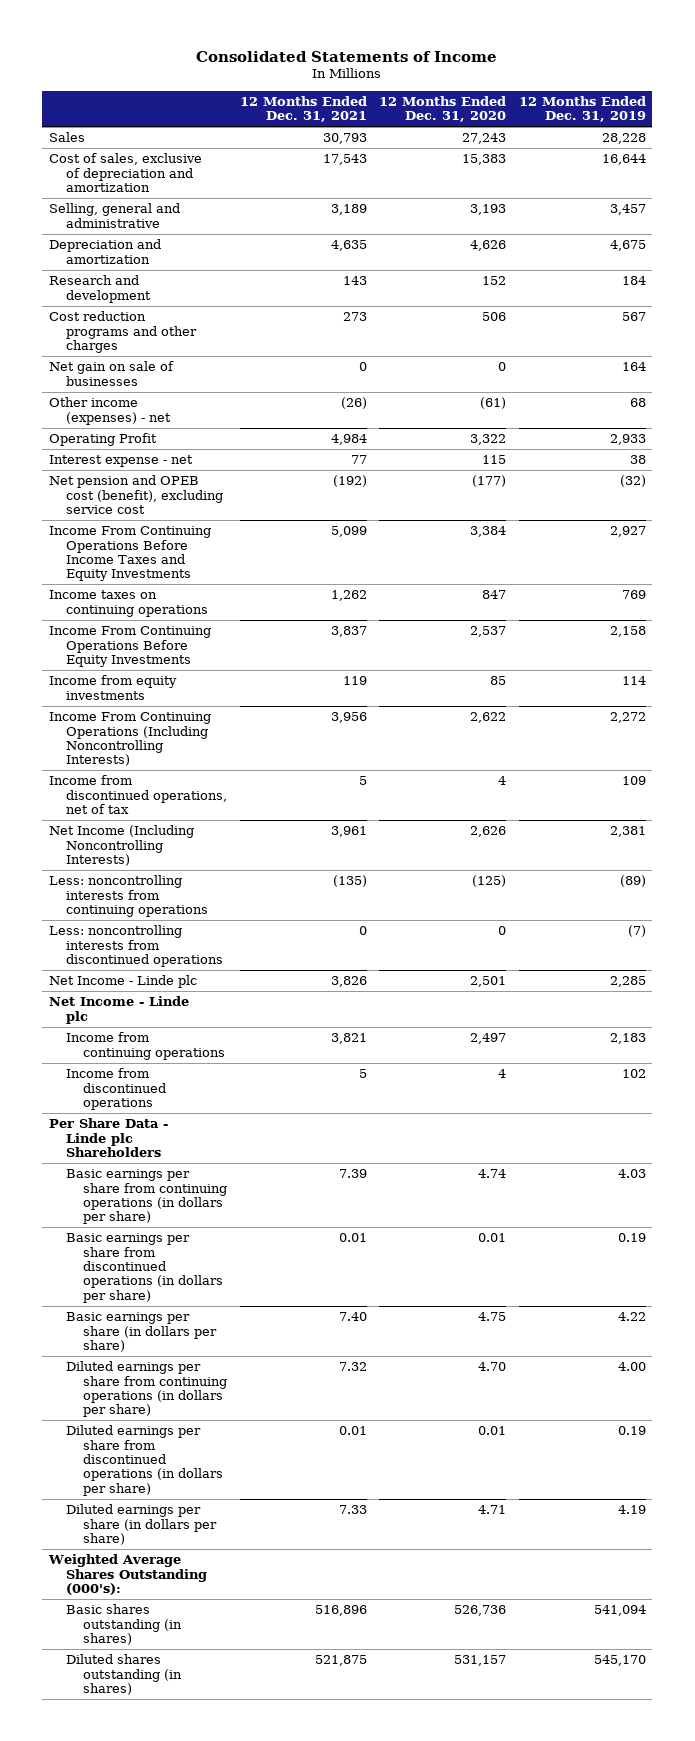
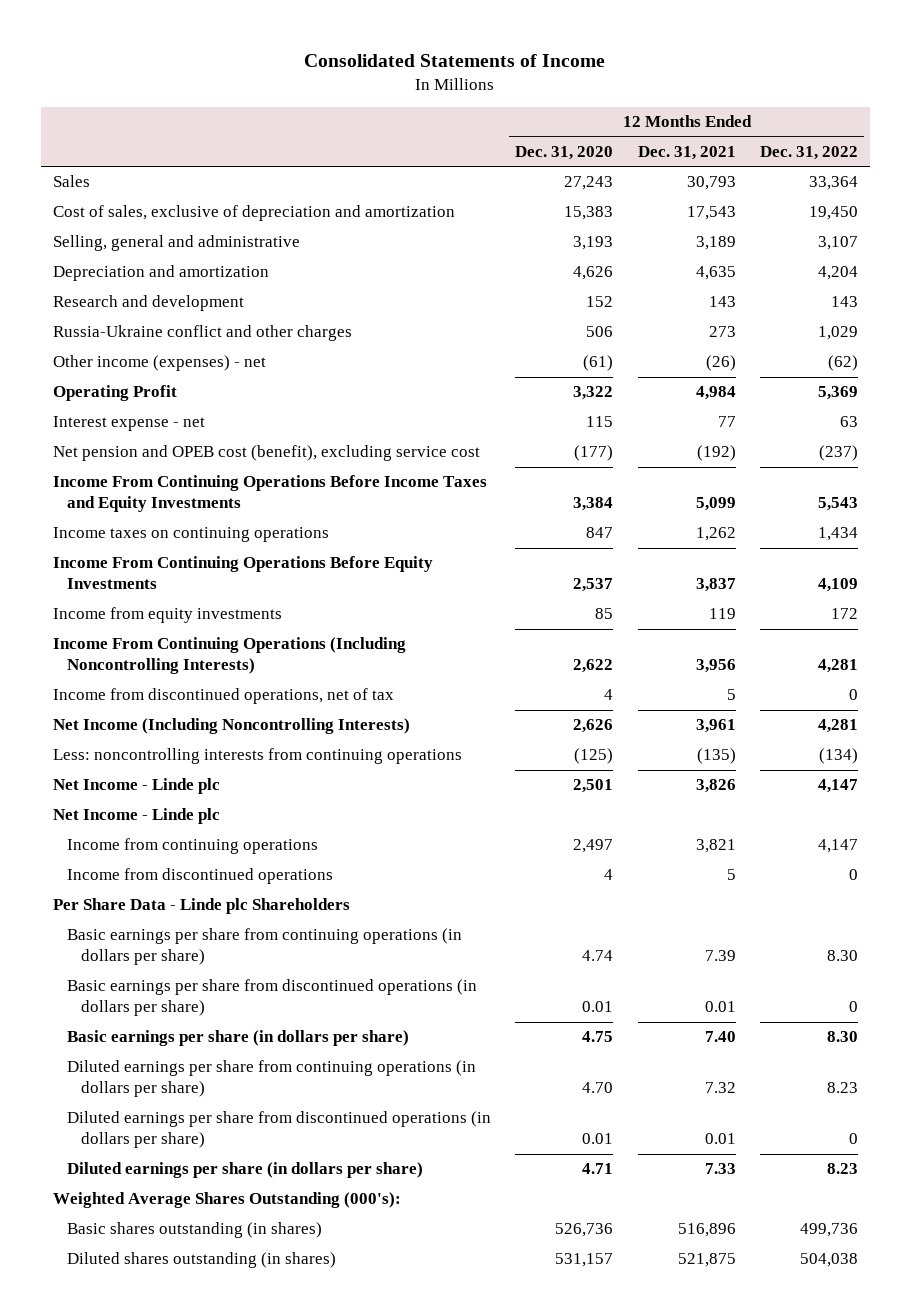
[519,95,647,123] 12 Months Ended Dec. 31, 2019 -> none
none -> [759,145,858,160] Dec. 31, 2022
[48,361,174,386] Net gain on sale of businesses -> none
[48,311,197,353] Cost reduction programs and other charges -> [52,325,352,342] Russia-Ukraine conflict and other charges
[48,925,223,967] Less: noncontrolling interests from discontinued operations -> none

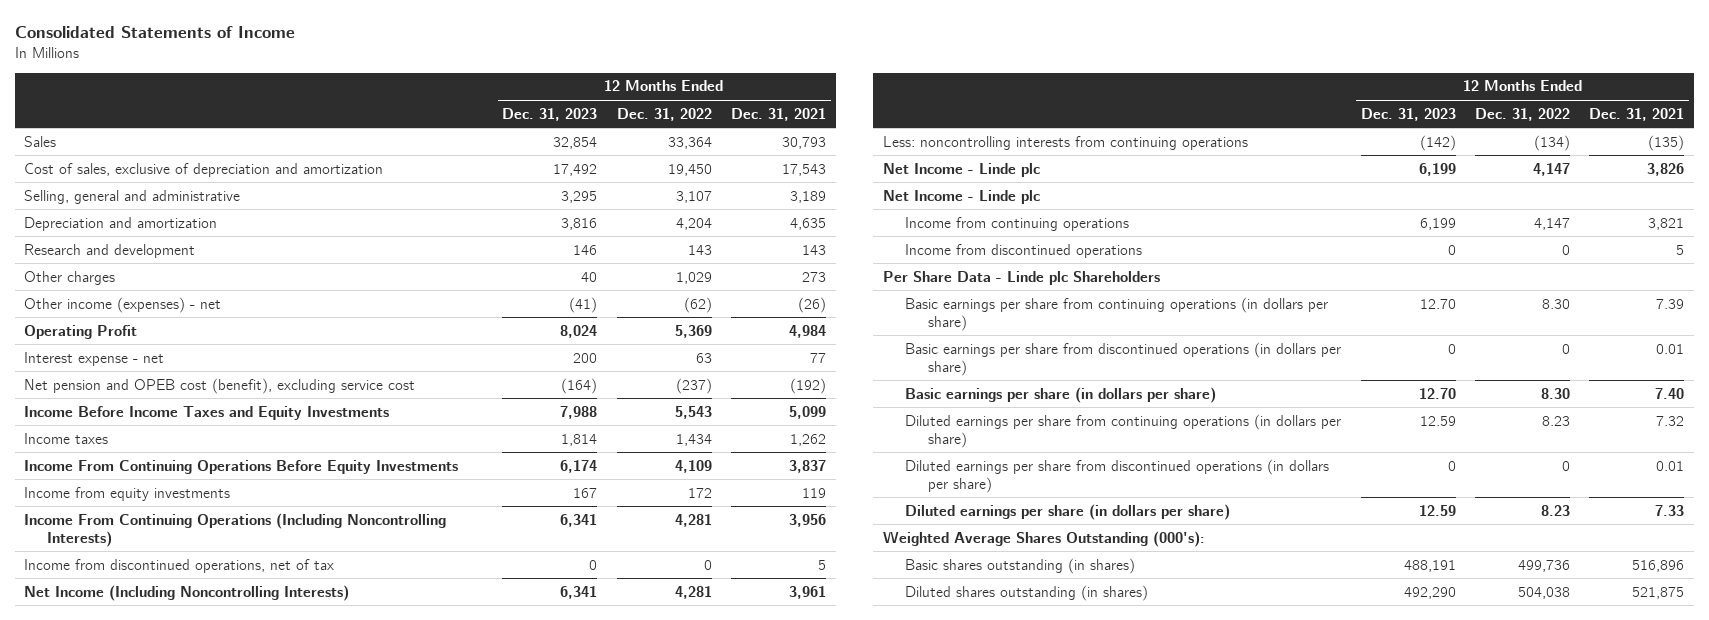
[515,145,614,160] Dec. 31, 2020 -> none
none -> [502,107,598,121] Dec. 31, 2023
[52,325,352,342] Russia-Ukraine conflict and other charges -> [24,270,116,285] Other charges
[52,475,487,513] Income From Continuing Operations Before Income Taxes and Equity Investments -> [24,405,390,420] Income Before Income Taxes and Equity Investments
[52,527,329,543] Income taxes on continuing operations -> [24,432,109,444] Income taxes

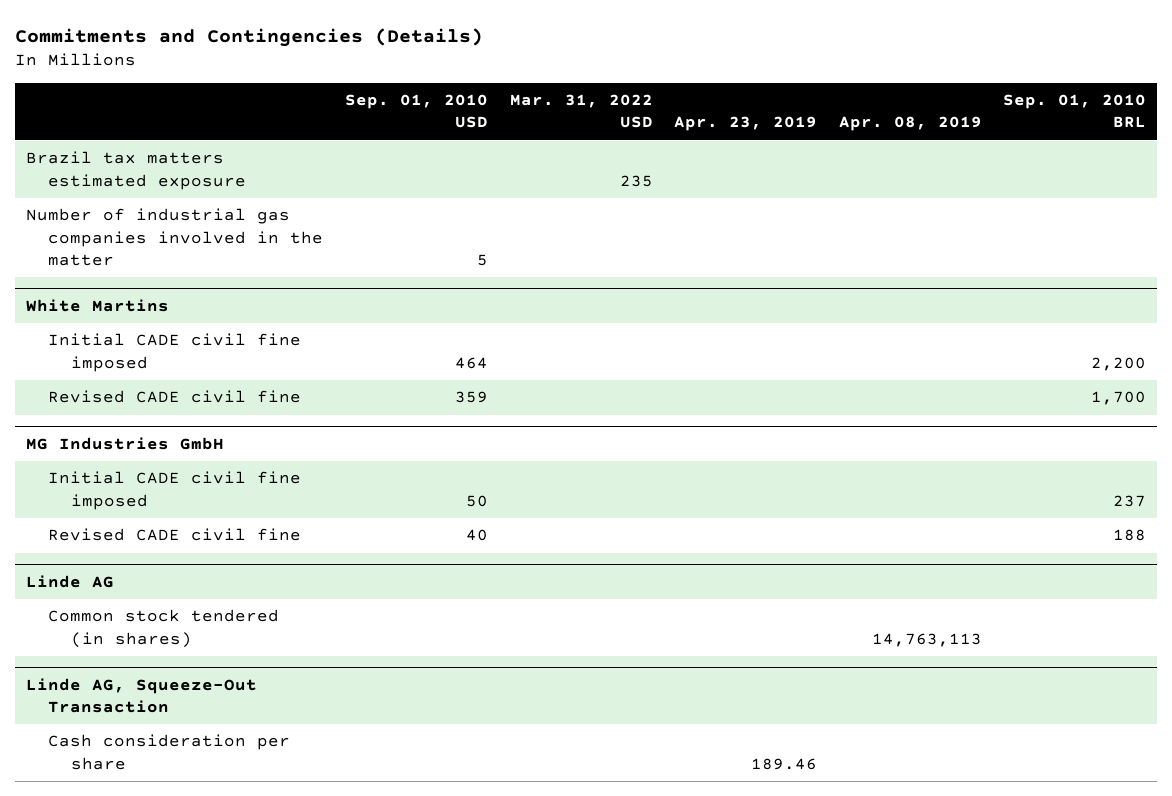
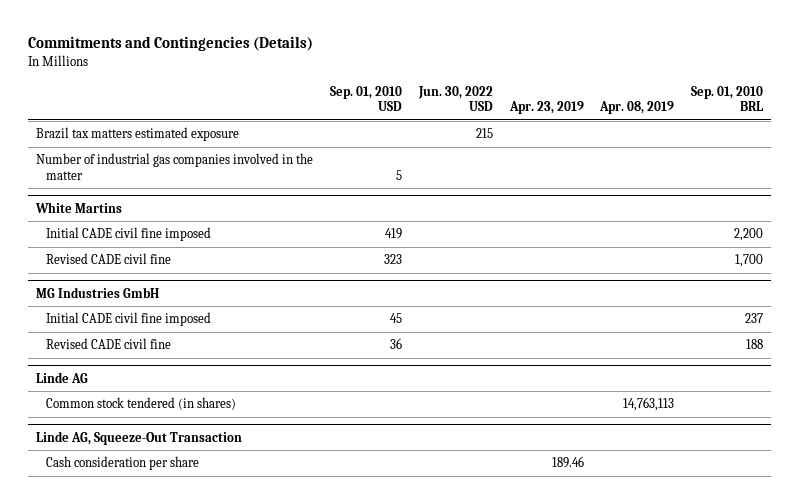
[509,94,653,129] Mar. 31, 2022 USD -> none
none -> [417,85,493,112] Jun. 30, 2022 USD
[454,356,488,369] 464 -> [385,228,403,240] 419
[454,391,488,404] 359 -> [384,254,403,265] 323
[465,494,488,507] 50 -> [390,313,403,324] 45
[465,529,488,542] 40 -> [390,338,403,350] 36

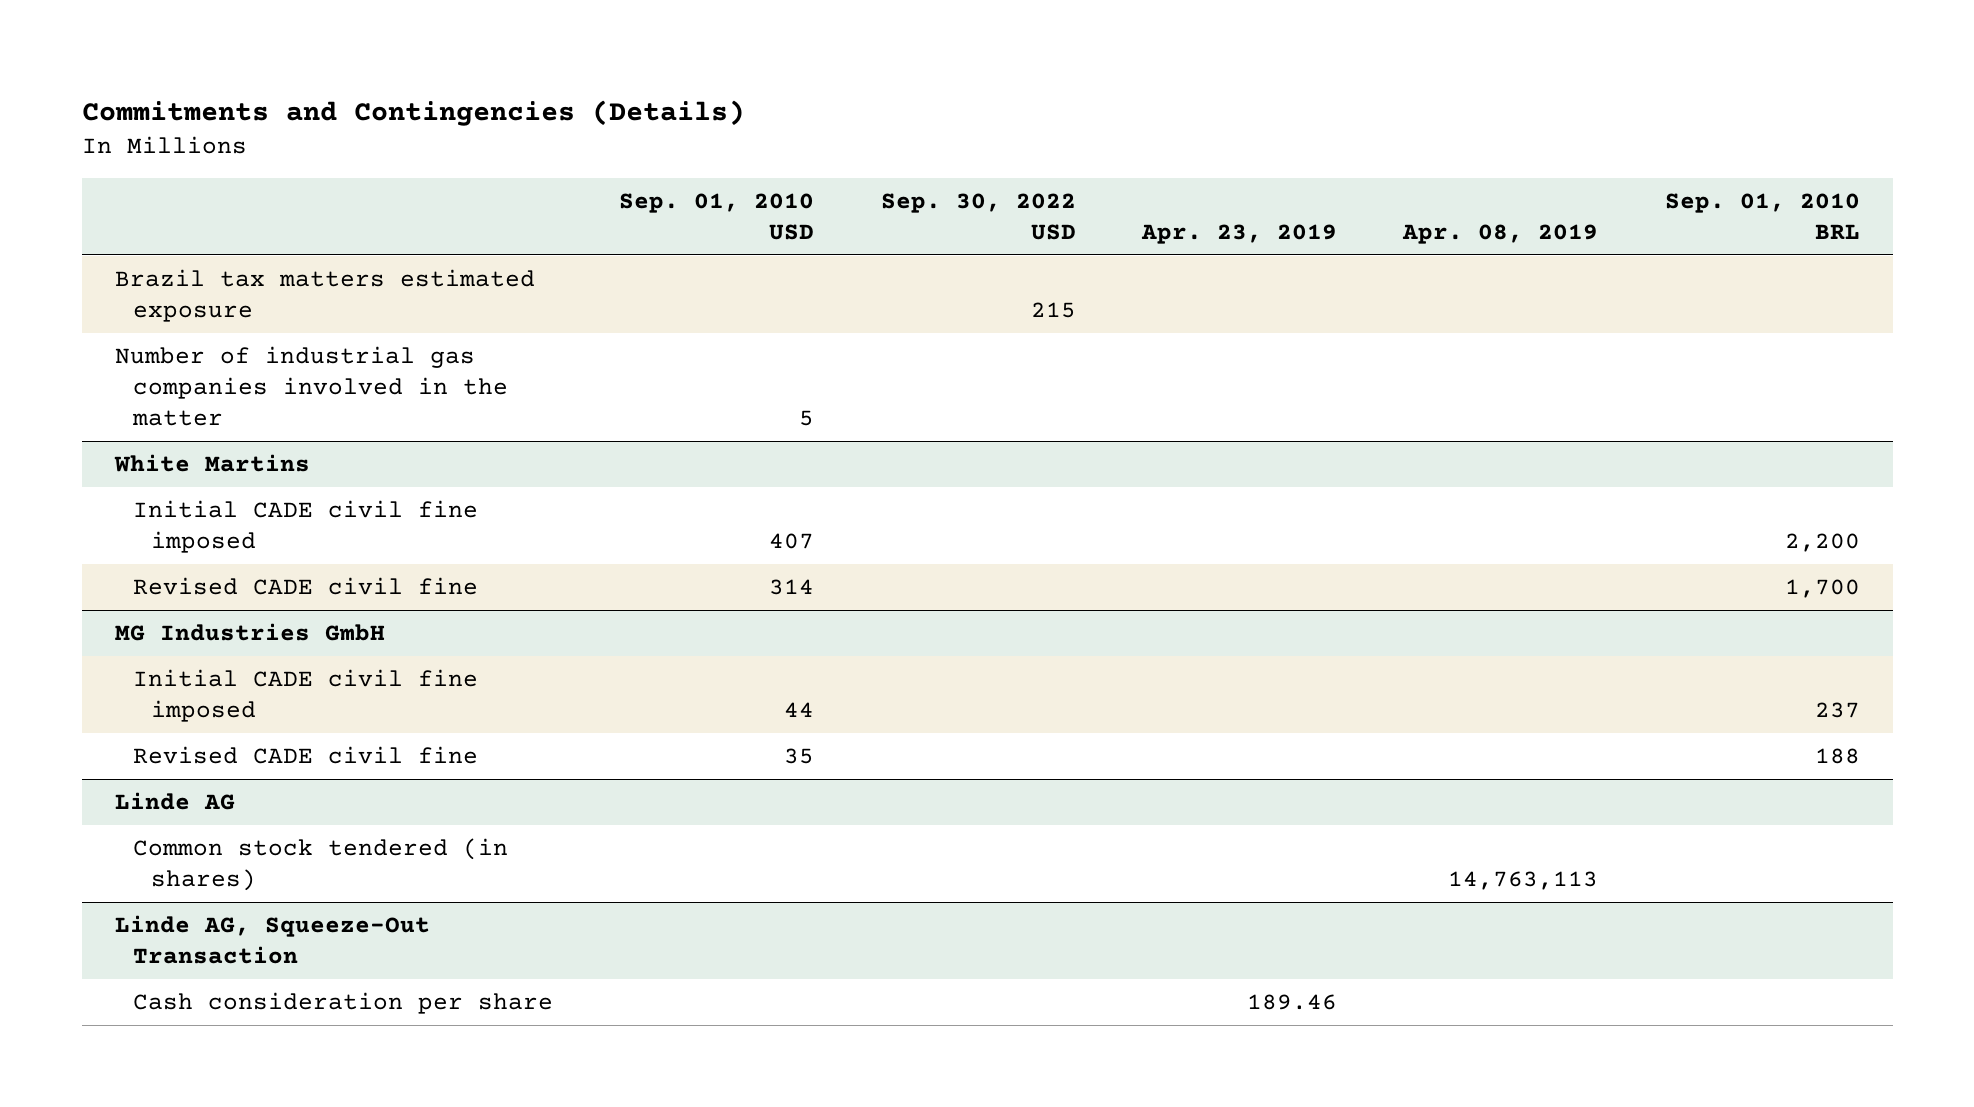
[417,85,493,112] Jun. 30, 2022 USD -> none
none -> [880,193,1076,241] Sep. 30, 2022 USD
[385,228,403,240] 419 -> [769,533,815,550] 407
[384,254,403,265] 323 -> [769,579,815,596] 314
[390,313,403,324] 45 -> [784,702,815,718] 44
[390,338,403,350] 36 -> [784,748,815,765] 35

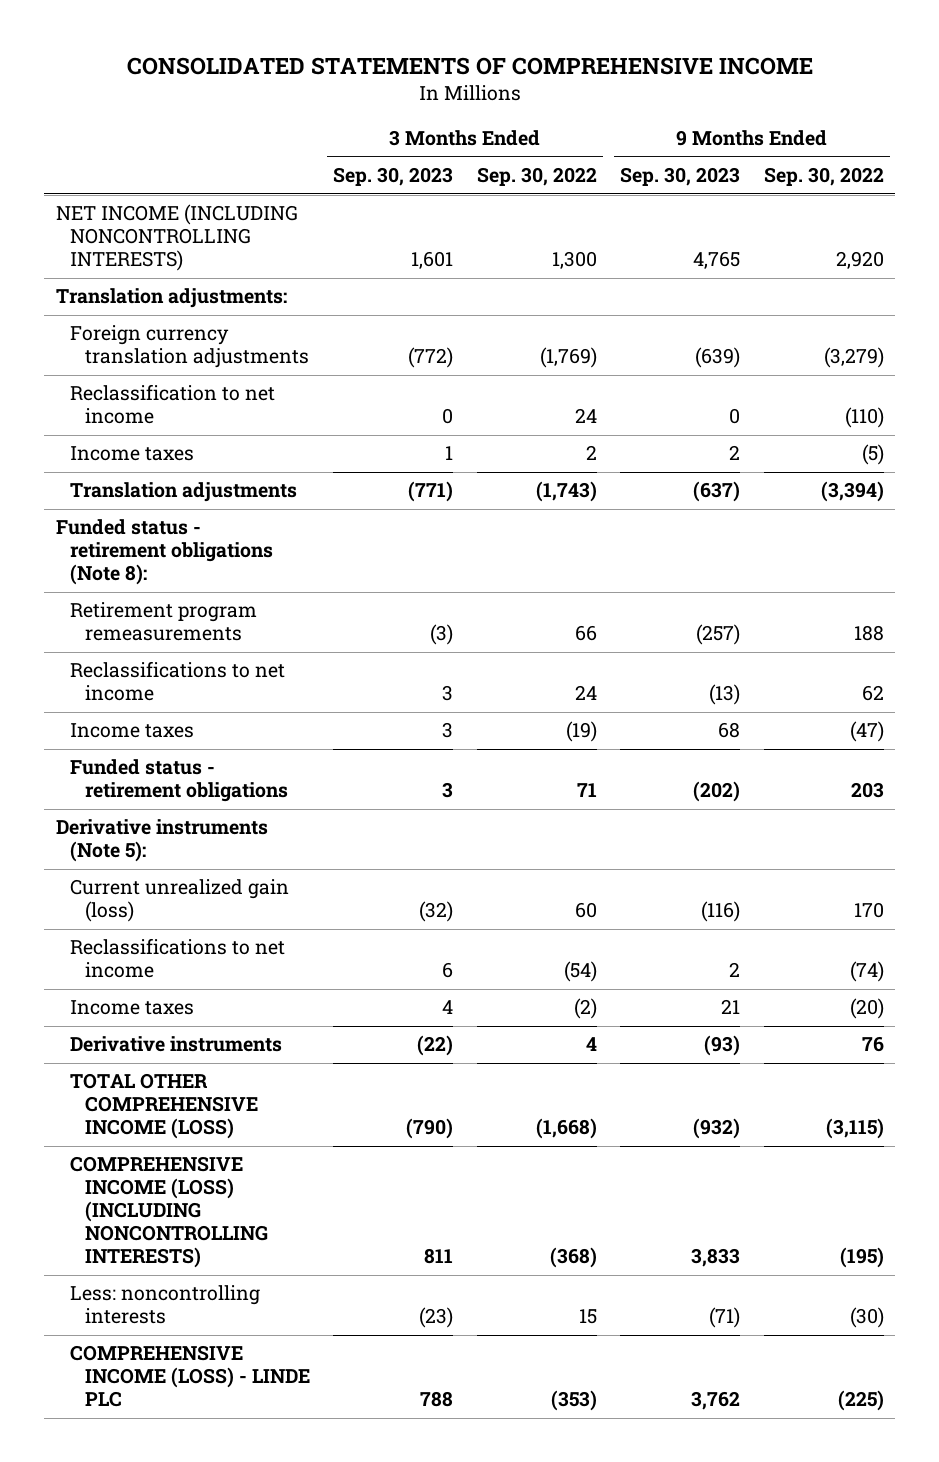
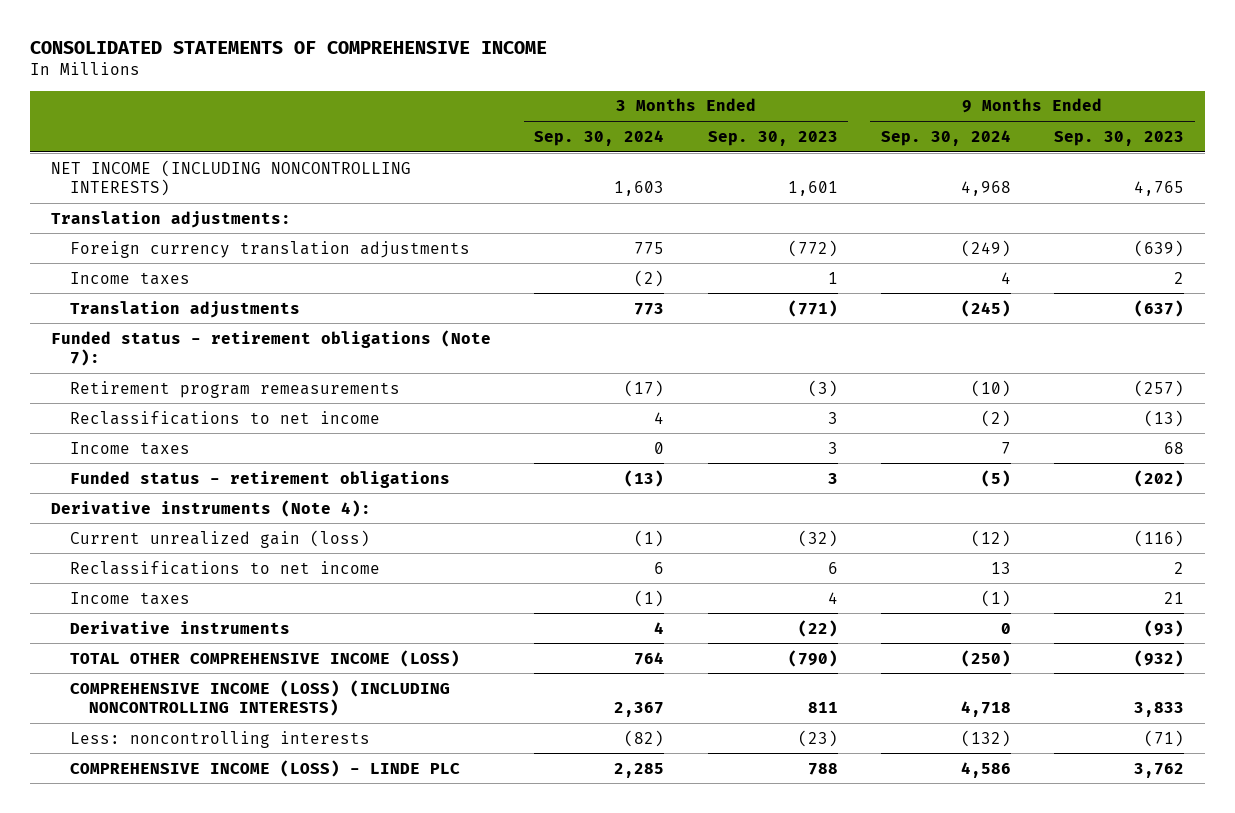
[476,167,597,187] Sep. 30, 2022 -> none
[763,167,884,187] Sep. 30, 2022 -> none
none -> [534,129,665,146] Sep. 30, 2024
none -> [880,129,1011,146] Sep. 30, 2024
[70,384,276,425] Reclassification to net income -> none
[55,519,274,586] Funded status - retirement obligations (Note 8): -> [51,329,492,367] Funded status - retirement obligations (Note 7):
[55,819,268,863] Derivative instruments (Note 5): -> [51,499,372,517] Derivative instruments (Note 4):

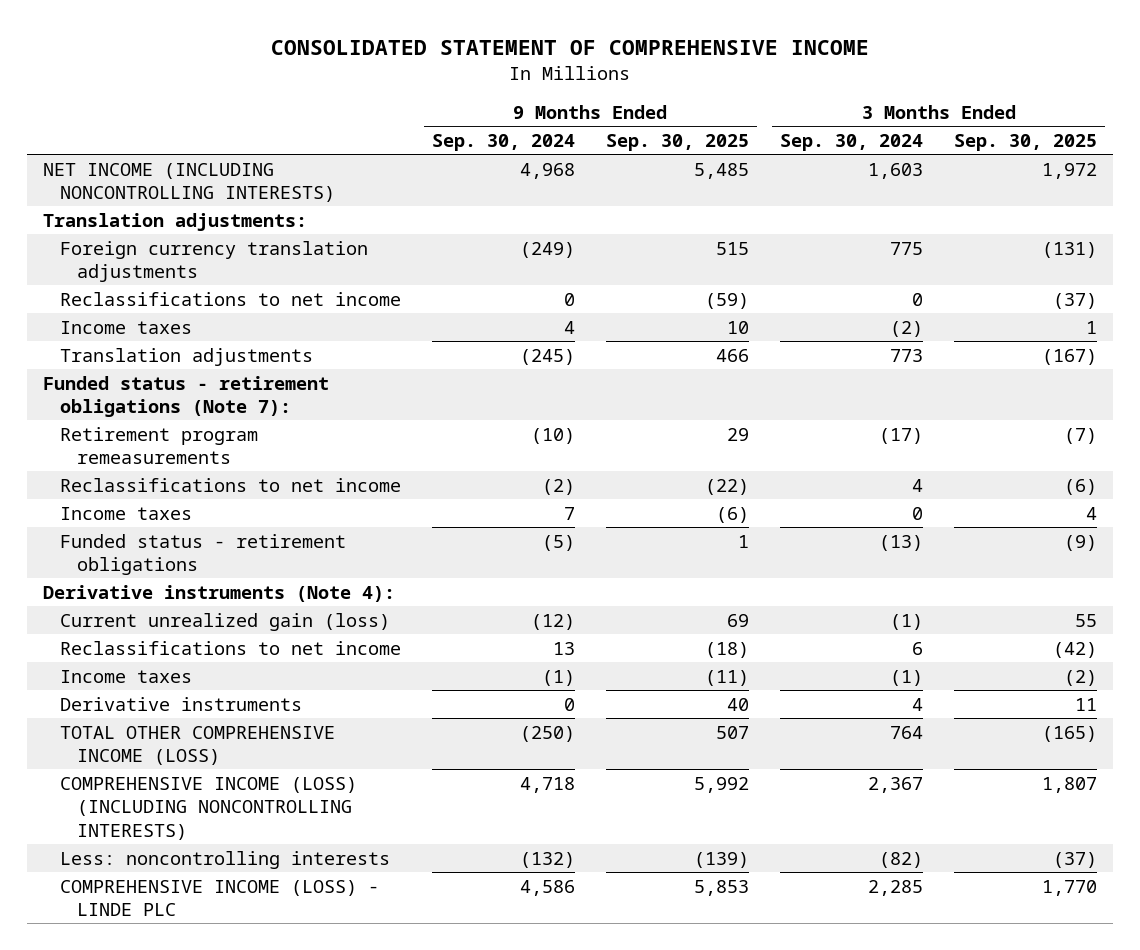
[29,41,547,55] CONSOLIDATED STATEMENTS OF COMPREHENSIVE INCOME -> [271,40,870,56] CONSOLIDATED STATEMENT OF COMPREHENSIVE INCOME
[707,130,838,146] Sep. 30, 2023 -> none
[1053,130,1184,146] Sep. 30, 2023 -> none
none -> [606,133,750,151] Sep. 30, 2025
none -> [954,133,1098,151] Sep. 30, 2025
none -> [59,291,401,306] Reclassifications to net income

